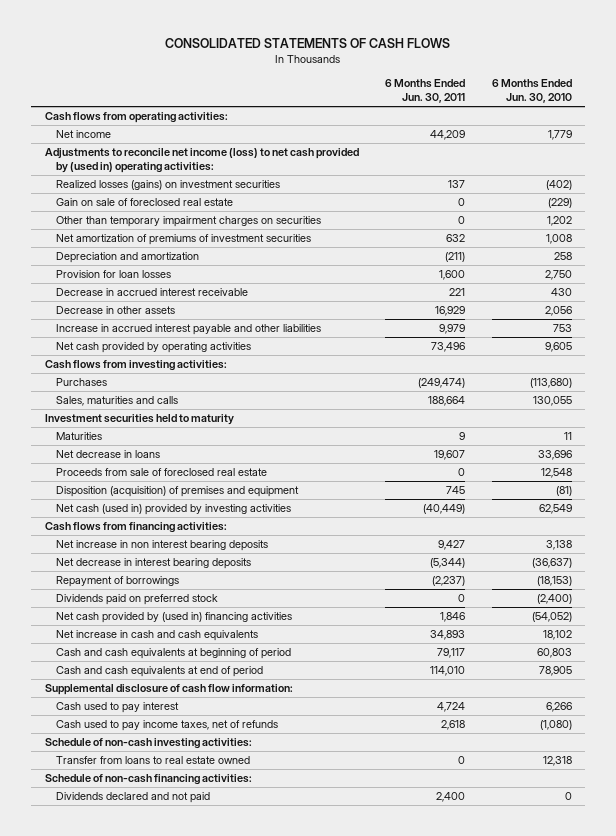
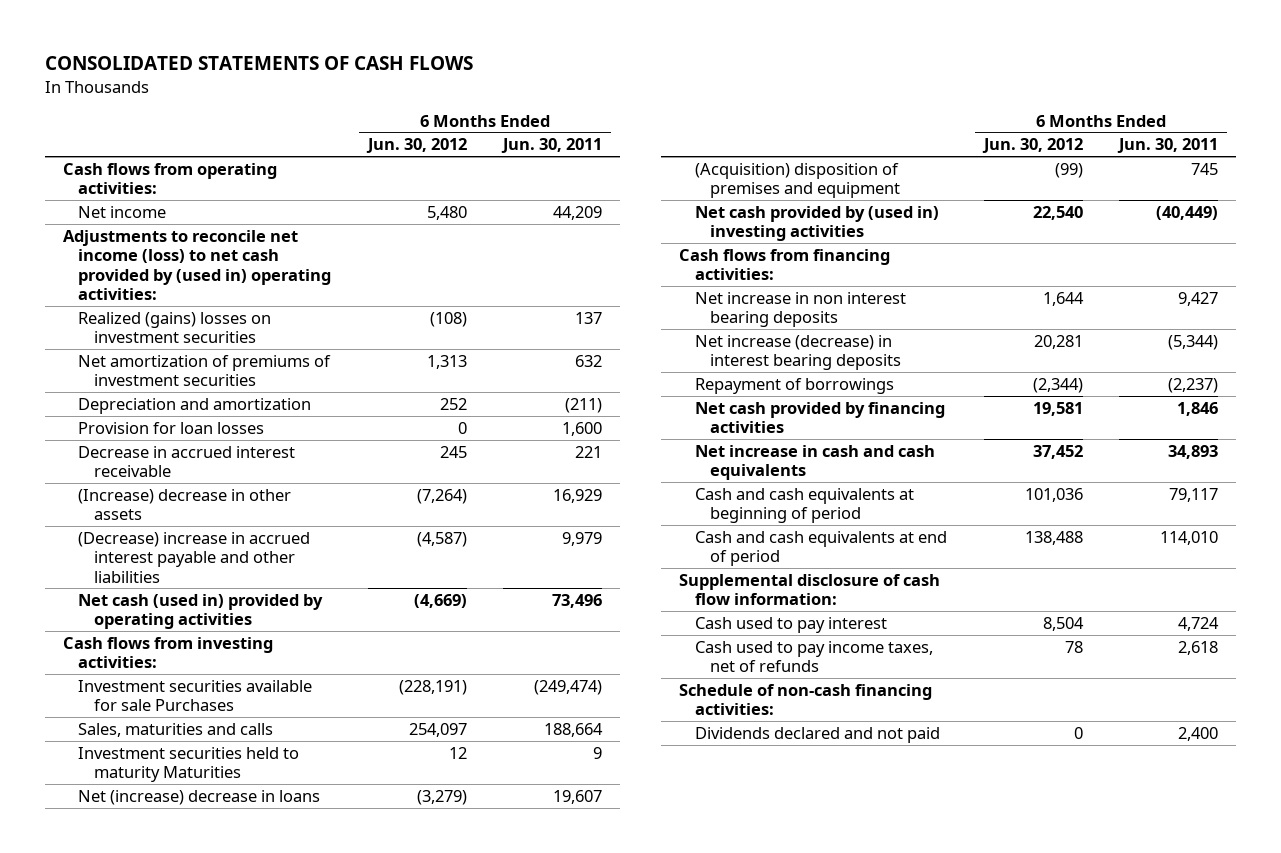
[491,79,572,104] 6 Months Ended Jun. 30, 2010 -> none
none -> [365,138,467,154] Jun. 30, 2012
[56,198,234,207] Gain on sale of foreclosed real estate -> none
[56,216,322,228] Other than temporary impairment charges on securities -> none
[56,180,281,191] Realized losses (gains) on investment securities -> [78,311,272,344] Realized (gains) losses on investment securities
[56,306,176,315] Decrease in other assets -> [78,488,292,521] (Increase) decrease in other assets
[56,324,322,336] Increase in accrued interest payable and other liabilities -> [78,531,311,583] (Decrease) increase in accrued interest payable and other liabilities
[56,342,252,354] Net cash provided by operating activities -> [78,593,324,630] Net cash (used in) provided by operating activities
[56,378,108,387] Purchases -> [78,679,313,712] Investment securities available for sale Purchases
[44,414,234,426] Investment securities held to maturity -> none
[56,468,268,477] Proceeds from sale of foreclosed real estate -> none
[56,432,103,441] Maturities -> [78,746,300,783] Investment securities held to maturity Maturities
[56,450,161,459] Net decrease in loans -> [78,789,321,805] Net (increase) decrease in loans
[56,486,300,498] Disposition (acquisition) of premises and equipment -> [694,162,901,199] (Acquisition) disposition of premises and equipment
[56,504,292,516] Net cash (used in) provided by investing activities -> [694,205,939,242] Net cash provided by (used in) investing activities
[56,558,252,570] Net decrease in interest bearing deposits -> [694,334,902,371] Net increase (decrease) in interest bearing deposits
[56,594,219,606] Dividends paid on preferred stock -> none
[56,612,293,624] Net cash provided by (used in) financing activities -> [694,401,945,434] Net cash provided by financing activities
[44,738,252,750] Schedule of non-cash investing activities: -> none
[56,756,251,765] Transfer from loans to real estate owned -> none

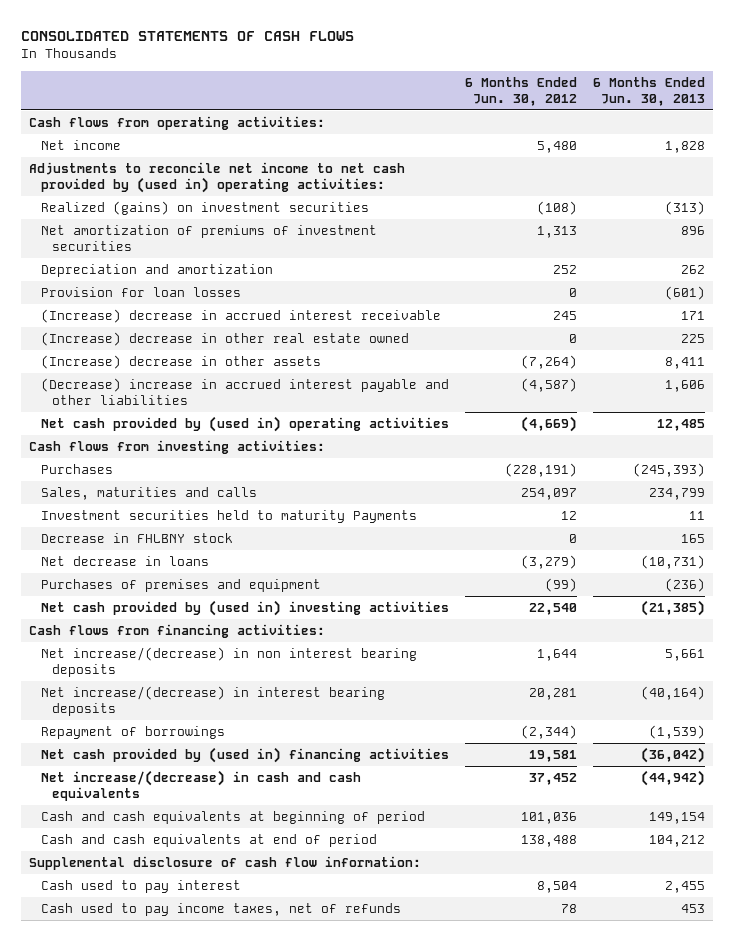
[500,138,602,154] Jun. 30, 2011 -> none
none -> [592,77,705,106] 6 Months Ended Jun. 30, 2013
[62,229,332,300] Adjustments to reconcile net income (loss) to net cash provided by (used in) operating activities: -> [29,162,406,193] Adjustments to reconcile net income to net cash provided by (used in) operating activities:
[78,311,272,344] Realized (gains) losses on investment securities -> [40,201,369,216] Realized (gains) on investment securities
[78,445,296,478] Decrease in accrued interest receivable -> [40,309,441,324] (Increase) decrease in accrued interest receivable
none -> [40,332,409,347] (Increase) decrease in other real estate owned
[78,593,324,630] Net cash (used in) provided by operating activities -> [40,416,449,433] Net cash provided by (used in) operating activities
[78,679,313,712] Investment securities available for sale Purchases -> [40,464,113,475] Purchases
[78,746,300,783] Investment securities held to maturity Maturities -> [40,510,417,524] Investment securities held to maturity Payments
none -> [40,533,233,544] Decrease in FHLBNY stock
[78,789,321,805] Net (increase) decrease in loans -> [40,556,209,567] Net decrease in loans
[694,162,901,199] (Acquisition) disposition of premises and equipment -> [40,579,321,593] Purchases of premises and equipment
[694,291,906,328] Net increase in non interest bearing deposits -> [40,647,417,677] Net increase/(decrease) in non interest bearing deposits
[694,334,902,371] Net increase (decrease) in interest bearing deposits -> [40,686,385,716] Net increase/(decrease) in interest bearing deposits
[694,401,945,434] Net cash provided by financing activities -> [40,747,449,764] Net cash provided by (used in) financing activities
[694,444,935,481] Net increase in cash and cash equivalents -> [40,770,361,801] Net increase/(decrease) in cash and cash equivalents
[679,683,933,716] Schedule of non-cash financing activities: -> none
[694,726,940,743] Dividends declared and not paid -> none

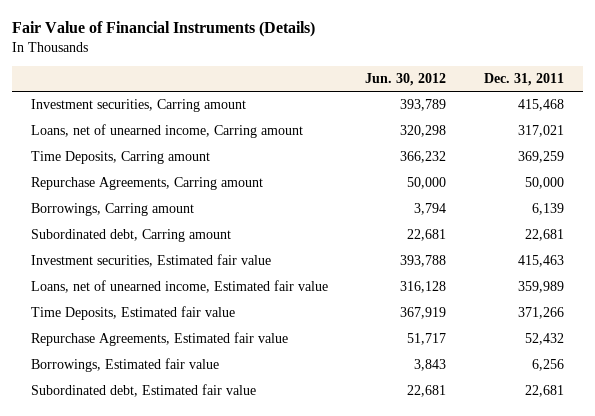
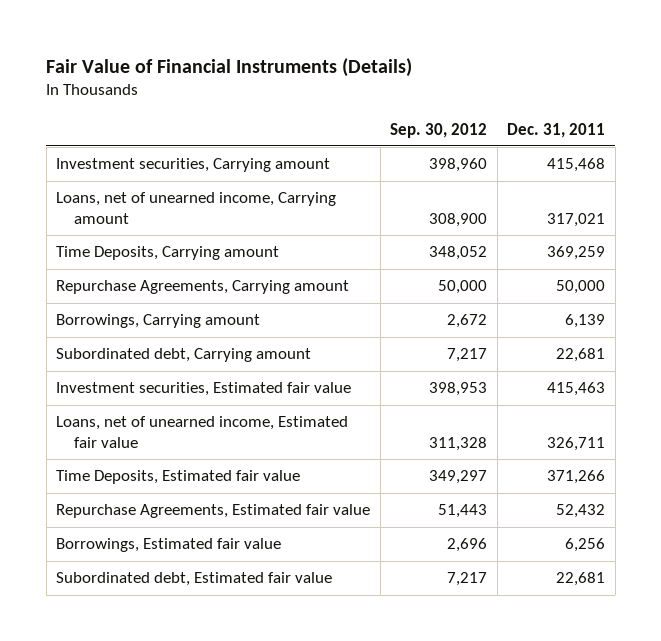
[365,72,447,86] Jun. 30, 2012 -> none
none -> [390,122,488,138] Sep. 30, 2012
[30,99,246,113] Investment securities, Carring amount -> [56,158,331,173] Investment securities, Carrying amount
[30,124,303,139] Loans, net of unearned income, Carring amount -> [56,192,337,224] Loans, net of unearned income, Carrying amount
[30,151,210,165] Time Deposits, Carring amount -> [56,246,280,261] Time Deposits, Carrying amount
[30,177,263,191] Repurchase Agreements, Carring amount -> [56,280,350,295] Repurchase Agreements, Carrying amount
[30,203,194,217] Borrowings, Carring amount -> [56,314,261,329] Borrowings, Carrying amount
[30,229,231,243] Subordinated debt, Carring amount -> [56,348,312,363] Subordinated debt, Carrying amount
[517,281,564,294] 359,989 -> [547,436,606,451] 326,711

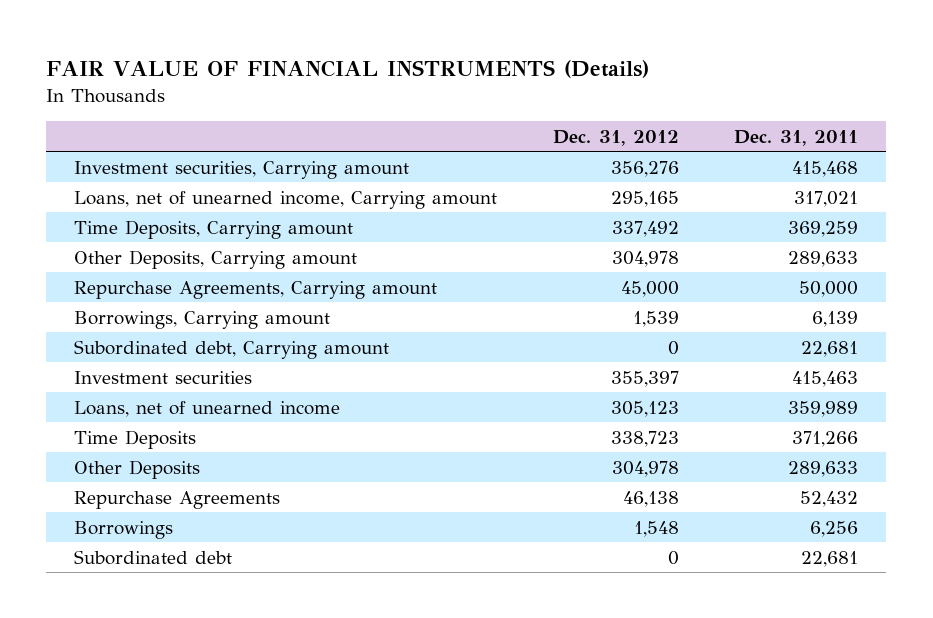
[46,57,413,77] Fair Value of Financial Instruments (Details) -> [46,60,650,79] FAIR VALUE OF FINANCIAL INSTRUMENTS (Details)
[390,122,488,138] Sep. 30, 2012 -> none
none -> [552,129,679,146] Dec. 31, 2012
none -> [74,249,358,269] Other Deposits, Carrying amount
[56,382,352,397] Investment securities, Estimated fair value -> [74,370,253,384] Investment securities
[56,416,349,448] Loans, net of unearned income, Estimated fair value -> [74,400,341,417] Loans, net of unearned income
[547,436,606,451] 326,711 -> [788,400,859,417] 359,989
[56,470,301,485] Time Deposits, Estimated fair value -> [74,429,197,449] Time Deposits
none -> [74,459,201,479] Other Deposits
[56,504,371,519] Repurchase Agreements, Estimated fair value -> [74,490,281,509] Repurchase Agreements
[56,538,282,553] Borrowings, Estimated fair value -> [74,520,174,539] Borrowings
[56,572,333,587] Subordinated debt, Estimated fair value -> [74,549,233,565] Subordinated debt

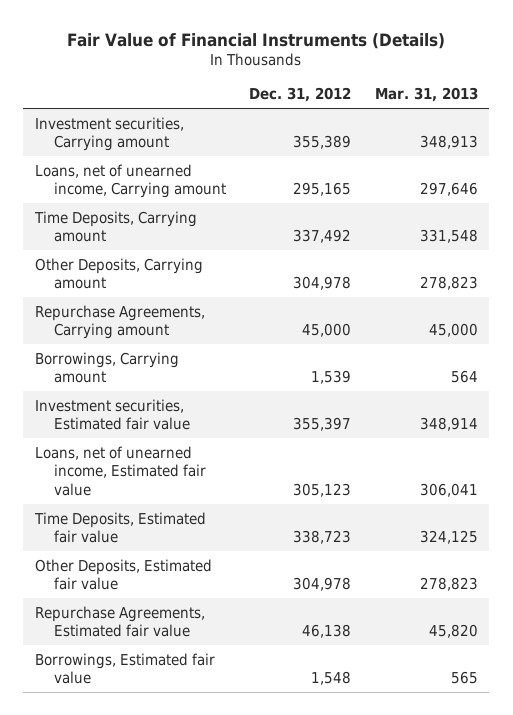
[46,60,650,79] FAIR VALUE OF FINANCIAL INSTRUMENTS (Details) -> [67,32,446,49] Fair Value of Financial Instruments (Details)
[734,129,859,146] Dec. 31, 2011 -> none
none -> [374,86,478,102] Mar. 31, 2013
[610,160,679,177] 356,276 -> [293,135,352,150] 355,389
[74,339,390,359] Subordinated debt, Carrying amount -> none
[74,549,233,565] Subordinated debt -> none
[74,370,253,384] Investment securities -> [34,398,191,431] Investment securities, Estimated fair value
[74,400,341,417] Loans, net of unearned income -> [34,445,207,496] Loans, net of unearned income, Estimated fair value
[74,429,197,449] Time Deposits -> [33,511,206,544] Time Deposits, Estimated fair value
[74,459,201,479] Other Deposits -> [34,558,212,591] Other Deposits, Estimated fair value
[74,490,281,509] Repurchase Agreements -> [34,605,205,638] Repurchase Agreements, Estimated fair value
[74,520,174,539] Borrowings -> [34,652,215,685] Borrowings, Estimated fair value

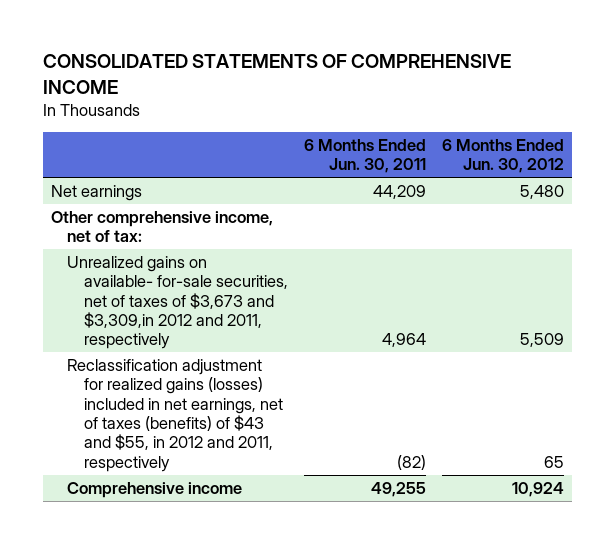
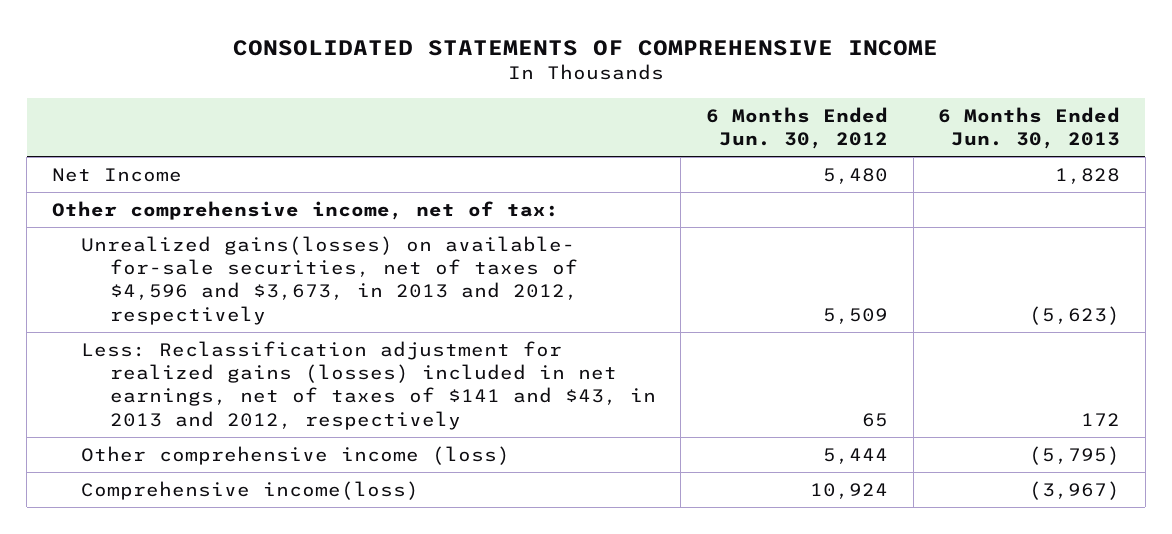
[303,138,426,174] 6 Months Ended Jun. 30, 2011 -> none
none -> [938,106,1121,149] 6 Months Ended Jun. 30, 2013
[51,184,143,201] Net earnings -> [51,167,182,182] Net Income
[67,255,288,350] Unrealized gains on available- for-sale securities, net of taxes of $3,673 and $3,309,in 2012 and 2011, respectively -> [80,235,578,325] Unrealized gains(losses) on available- for-sale securities, net of taxes of $4,596 and $3,673, in 2013 and 2012, respectively
[67,358,283,472] Reclassification adjustment for realized gains (losses) included in net earnings, net of taxes (benefits) of $43 and $55, in 2012 and 2011, respectively -> [80,340,656,430] Less: Reclassification adjustment for realized gains (losses) included in net earnings, net of taxes of $141 and $43, in 2013 and 2012, respectively
none -> [80,445,510,465] Other comprehensive income (loss)
[67,481,243,498] Comprehensive income -> [80,480,419,500] Comprehensive income(loss)

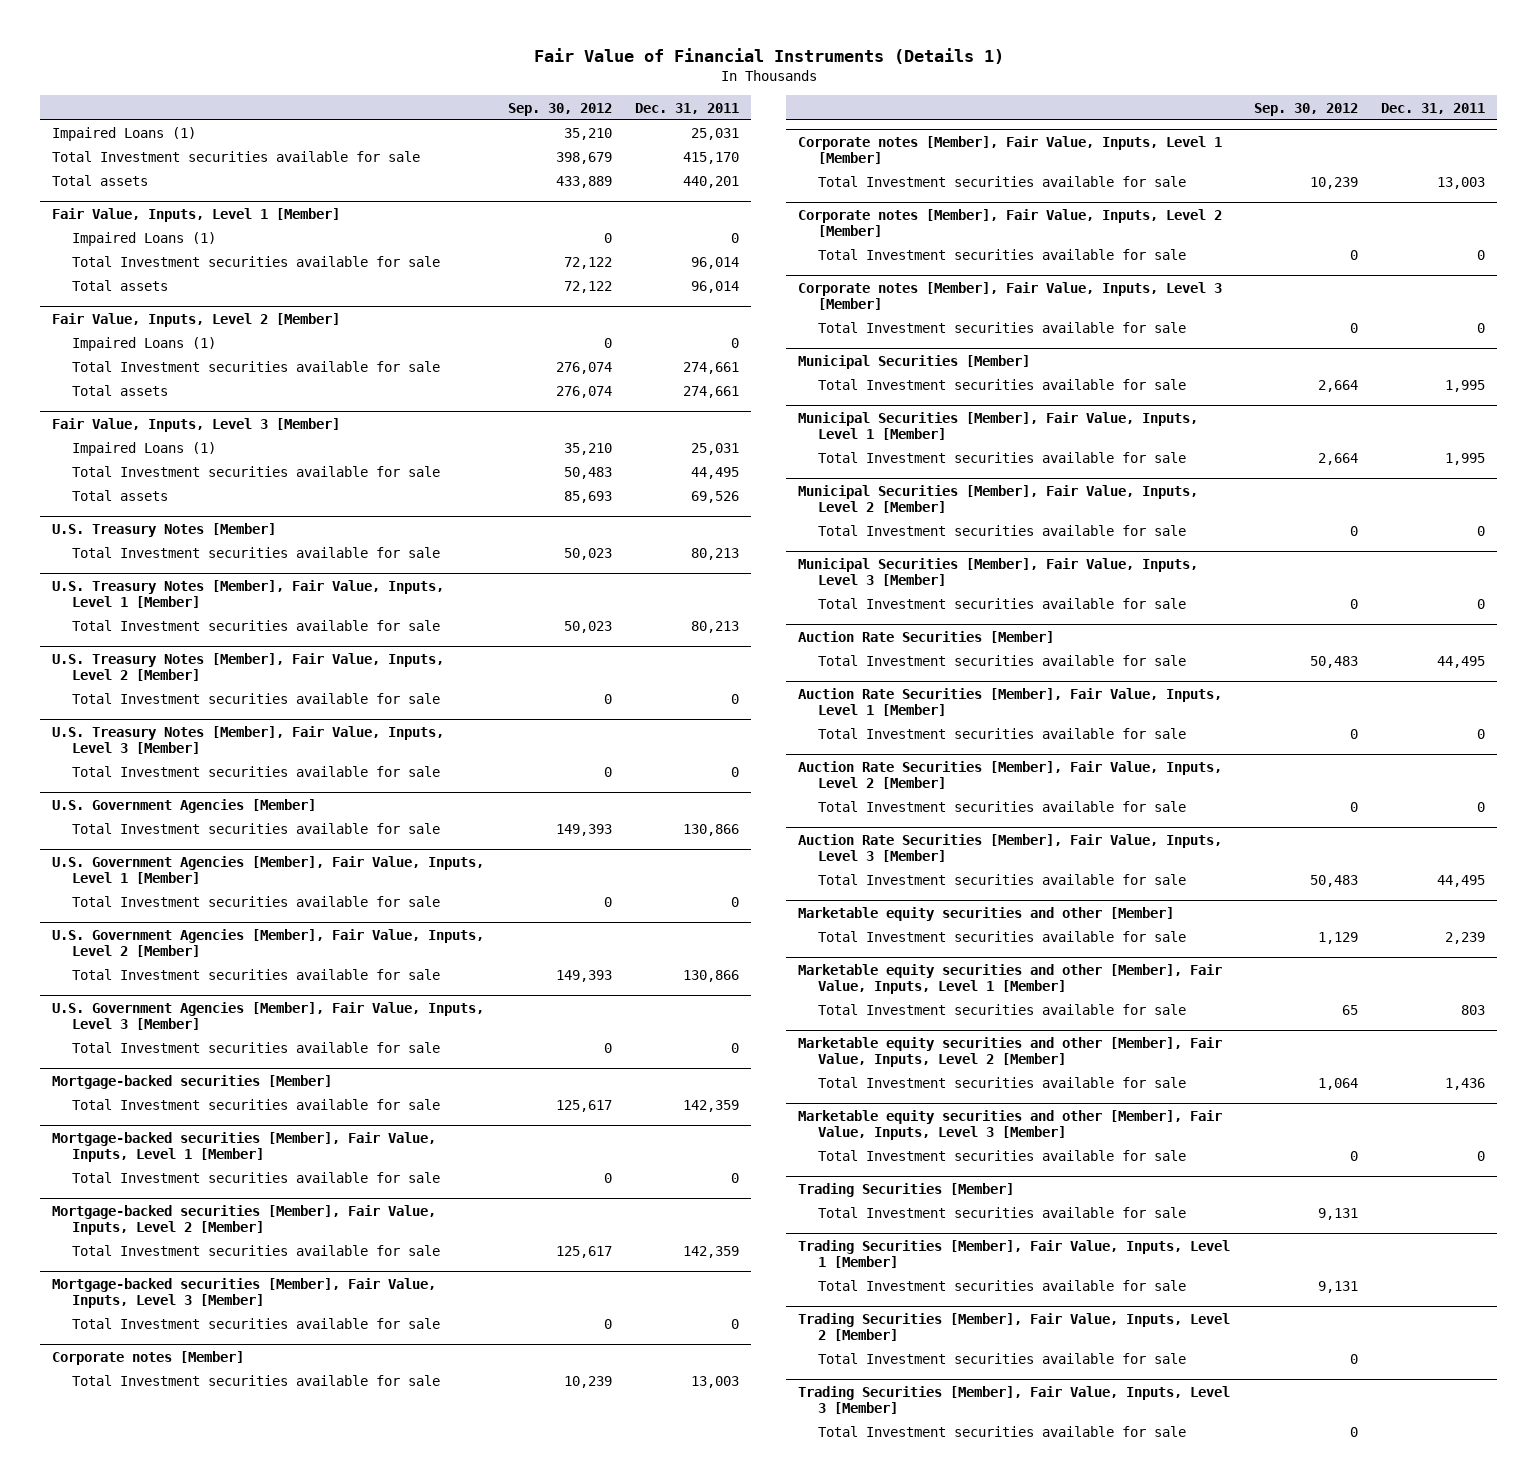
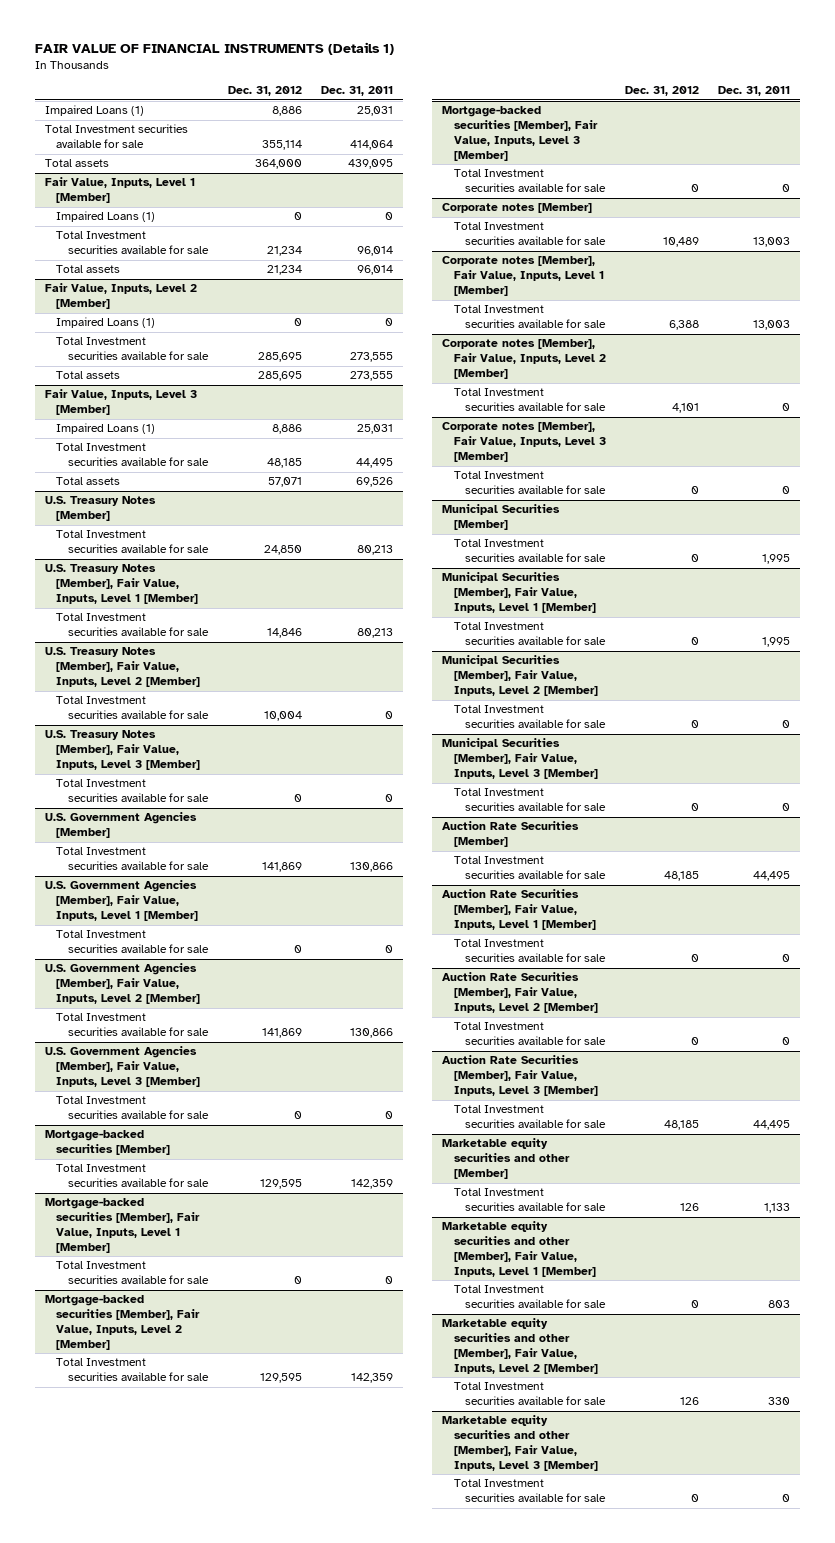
[533,48,1004,65] Fair Value of Financial Instruments (Details 1) -> [35,42,395,56] FAIR VALUE OF FINANCIAL INSTRUMENTS (Details 1)
[507,102,612,116] Sep. 30, 2012 -> none
none -> [227,86,302,97] Dec. 31, 2012
[683,152,740,165] 415,170 -> [349,140,393,151] 414,064
[683,176,740,189] 440,201 -> [347,159,393,170] 439,095
[683,362,740,375] 274,661 -> [349,352,393,363] 273,555
[683,386,740,399] 274,661 -> [349,371,393,382] 273,555
[1445,932,1486,945] 2,239 -> [764,1203,791,1214] 1,133
[1445,1078,1486,1091] 1,436 -> [768,1397,791,1406] 330
[798,1182,1015,1197] Trading Securities [Member] -> none
[817,1207,1186,1219] Total Investment securities available for sale -> none
[798,1239,1231,1269] Trading Securities [Member], Fair Value, Inputs, Level 1 [Member] -> none
[817,1280,1186,1292] Total Investment securities available for sale -> none
[798,1312,1231,1342] Trading Securities [Member], Fair Value, Inputs, Level 2 [Member] -> none
[817,1353,1186,1365] Total Investment securities available for sale -> none
[798,1385,1231,1415] Trading Securities [Member], Fair Value, Inputs, Level 3 [Member] -> none
[817,1426,1186,1438] Total Investment securities available for sale -> none

